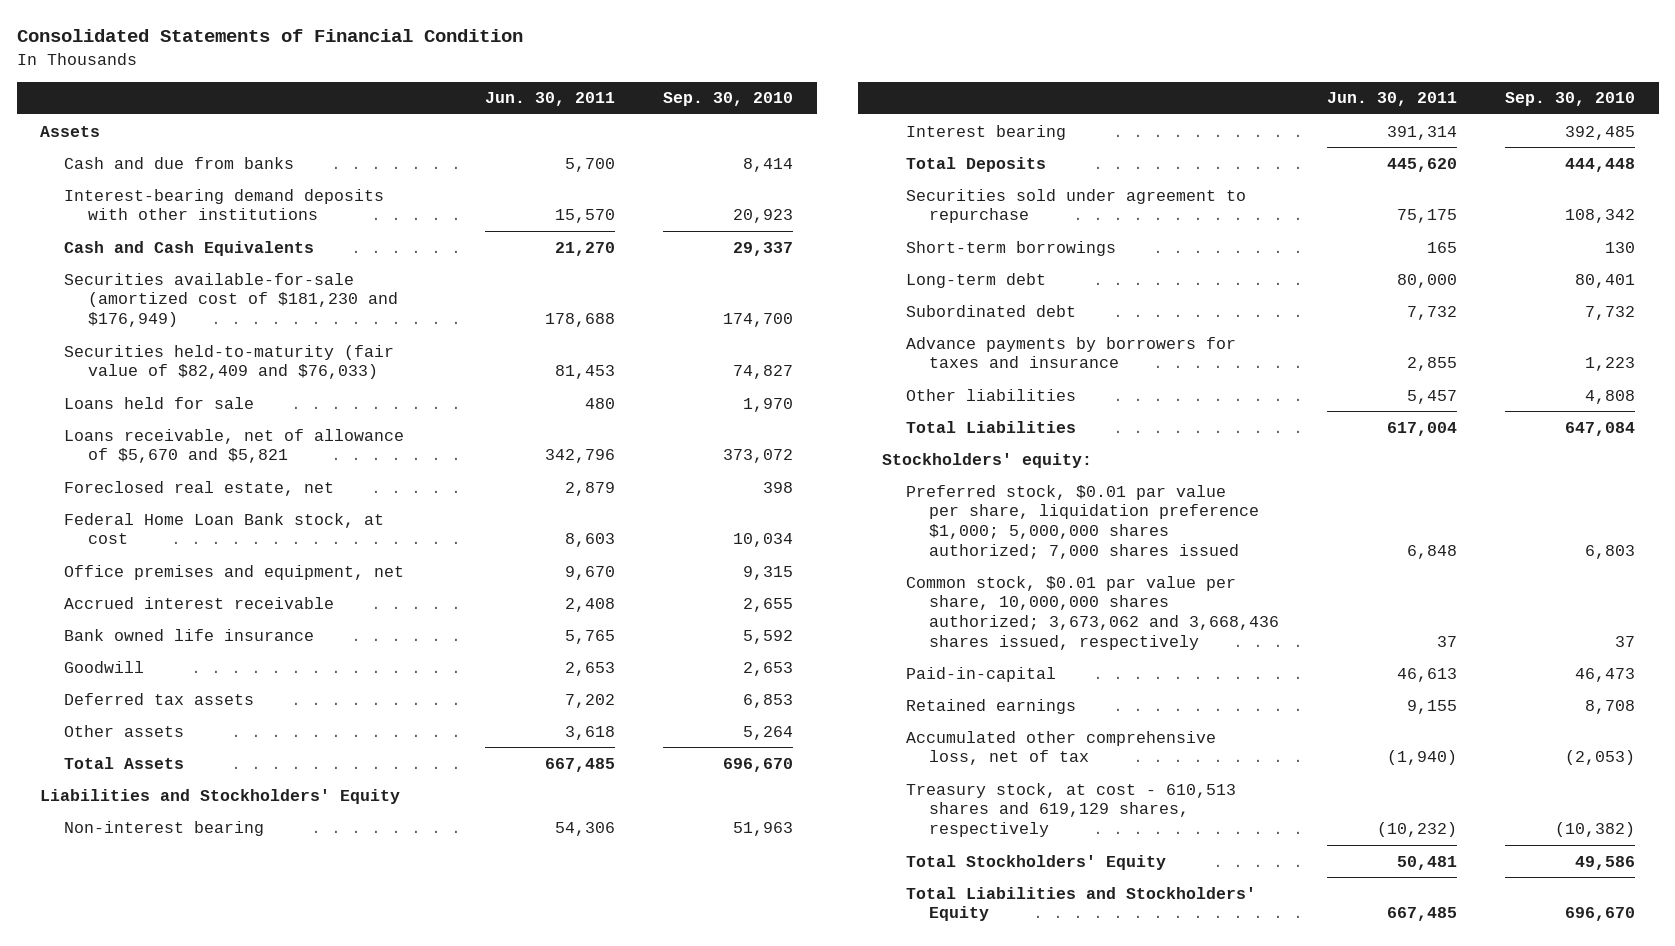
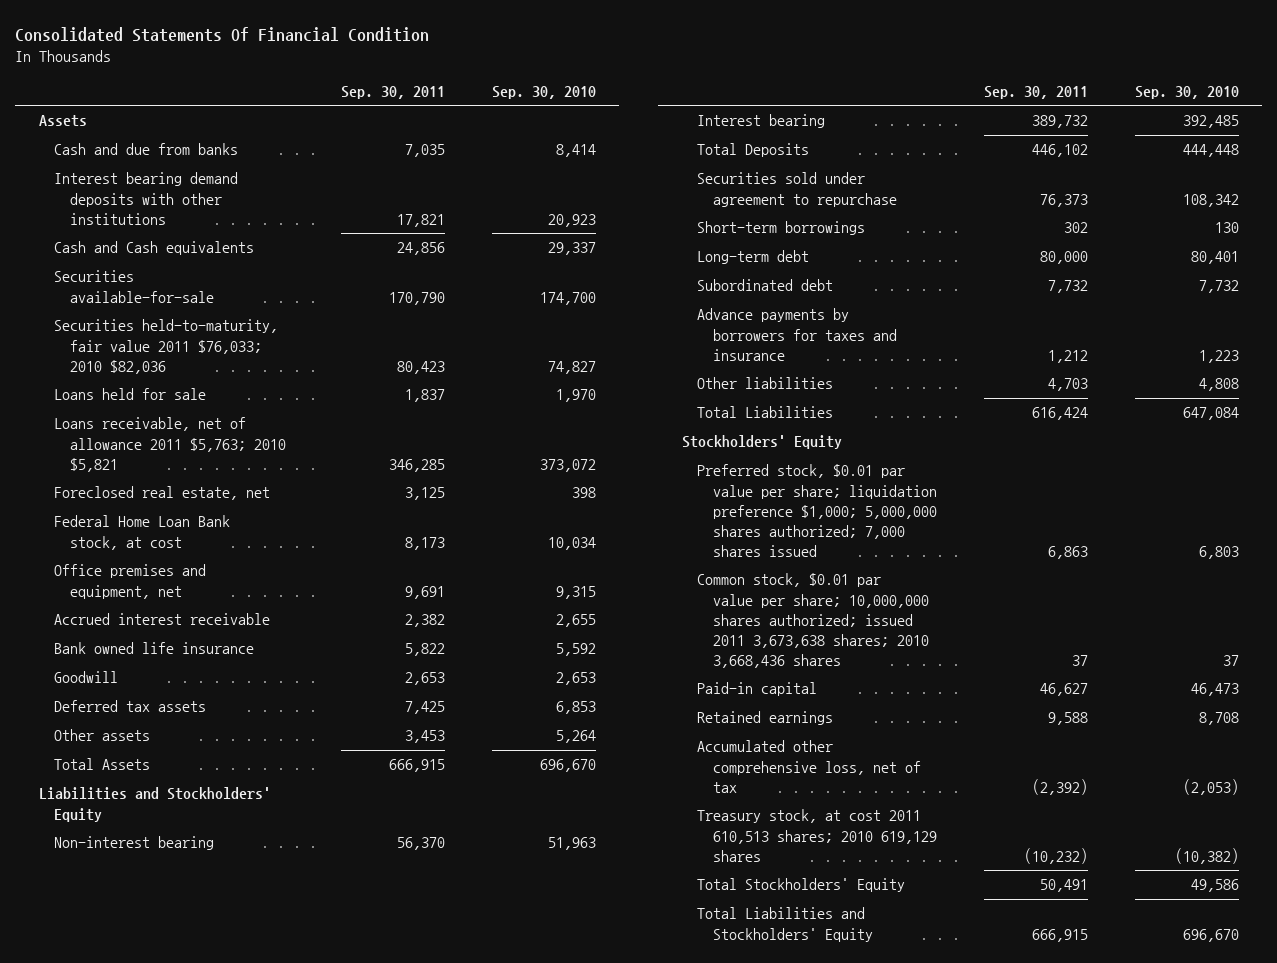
[16,29,523,43] Consolidated Statements of Financial Condition -> [15,26,430,42] Consolidated Statements Of Financial Condition
[485,92,616,107] Jun. 30, 2011 -> none
none -> [340,85,445,99] Sep. 30, 2011
[63,188,384,221] Interest-bearing demand deposits with other institutions -> [54,172,239,225] Interest bearing demand deposits with other institutions
[63,240,314,256] Cash and Cash Equivalents -> [54,241,255,256] Cash and Cash equivalents
[63,272,398,328] Securities available-for-sale (amortized cost of $181,230 and $176,949) -> [54,270,214,303] Securities available-for-sale
[63,344,394,380] Securities held-to-maturity (fair value of $82,409 and $76,033) -> [54,319,279,374] Securities held-to-maturity, fair value 2011 $76,033; 2010 $82,036
[63,428,404,464] Loans receivable, net of allowance of $5,670 and $5,821 -> [54,417,286,472] Loans receivable, net of allowance 2011 $5,763; 2010 $5,821
[882,452,1093,468] Stockholders' equity: -> [681,435,842,450] Stockholders' Equity
[905,484,1260,559] Preferred stock, $0.01 par value per share, liquidation preference $1,000; 5,000,000 shares authorized; 7,000 shares issued -> [697,464,937,558] Preferred stock, $0.01 par value per share; liquidation preference $1,000; 5,000,000 shares authorized; 7,000 shares issued
[905,575,1280,650] Common stock, $0.01 par value per share, 10,000,000 shares authorized; 3,673,062 and 3,668,436 shares issued, respectively -> [697,573,929,669] Common stock, $0.01 par value per share; 10,000,000 shares authorized; issued 2011 3,673,638 shares; 2010 3,668,436 shares
[905,666,1056,682] Paid-in-capital -> [697,682,818,697] Paid-in capital
[905,782,1236,838] Treasury stock, at cost - 610,513 shares and 619,129 shares, respectively -> [697,809,937,862] Treasury stock, at cost 2011 610,513 shares; 2010 619,129 shares

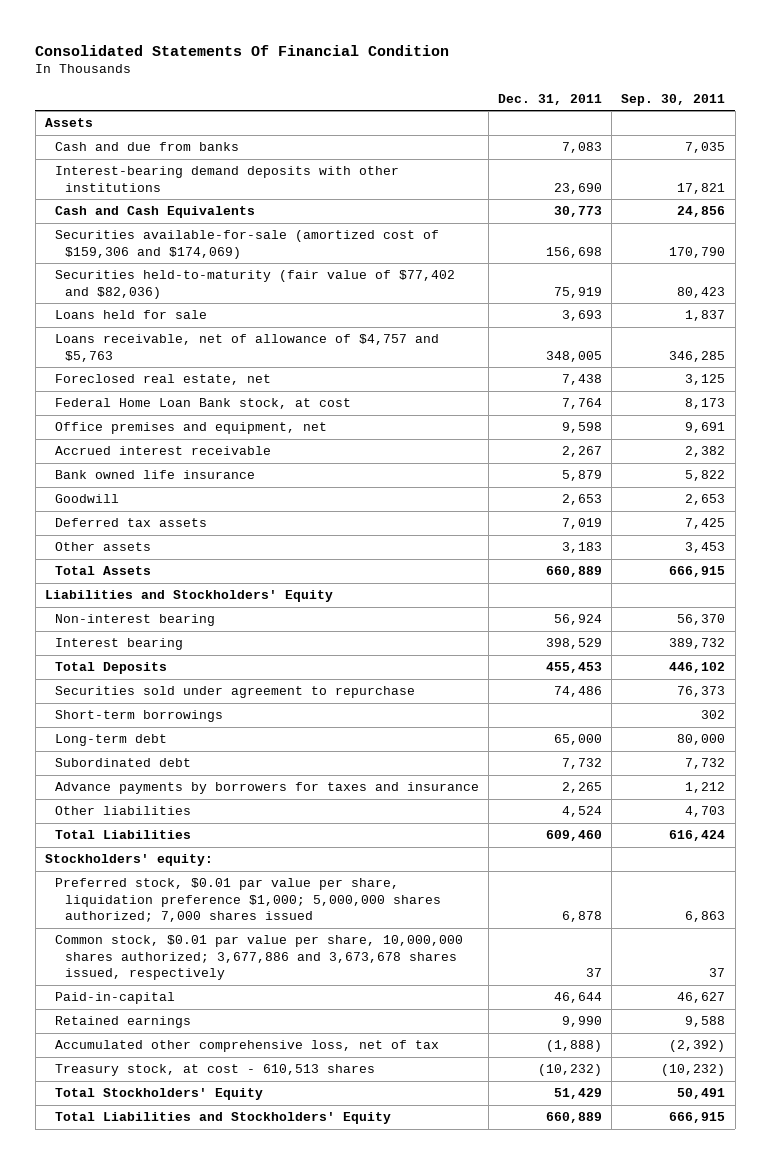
[491,85,596,99] Sep. 30, 2010 -> none
none -> [498,93,603,105] Dec. 31, 2011
[54,172,239,225] Interest bearing demand deposits with other institutions -> [54,166,399,192] Interest-bearing demand deposits with other institutions
[54,241,255,256] Cash and Cash equivalents -> [54,206,255,219] Cash and Cash Equivalents
[54,270,214,303] Securities available-for-sale -> [54,230,439,259] Securities available-for-sale (amortized cost of $159,306 and $174,069)
[54,319,279,374] Securities held-to-maturity, fair value 2011 $76,033; 2010 $82,036 -> [54,270,455,299] Securities held-to-maturity (fair value of $77,402 and $82,036)
[54,417,286,472] Loans receivable, net of allowance 2011 $5,763; 2010 $5,821 -> [54,334,439,362] Loans receivable, net of allowance of $4,757 and $5,763
[681,435,842,450] Stockholders' Equity -> [44,854,213,867] Stockholders' equity:
[697,464,937,558] Preferred stock, $0.01 par value per share; liquidation preference $1,000; 5,000,000 shares authorized; 7,000 shares issued -> [54,878,441,922] Preferred stock, $0.01 par value per share, liquidation preference $1,000; 5,000,000 shares authorized; 7,000 shares issued
[697,573,929,669] Common stock, $0.01 par value per share; 10,000,000 shares authorized; issued 2011 3,673,638 shares; 2010 3,668,436 shares -> [54,935,463,980] Common stock, $0.01 par value per share, 10,000,000 shares authorized; 3,677,886 and 3,673,678 shares issued, respectively
[697,682,818,697] Paid-in capital -> [54,992,175,1005] Paid-in-capital
[697,809,937,862] Treasury stock, at cost 2011 610,513 shares; 2010 619,129 shares -> [54,1064,375,1077] Treasury stock, at cost - 610,513 shares

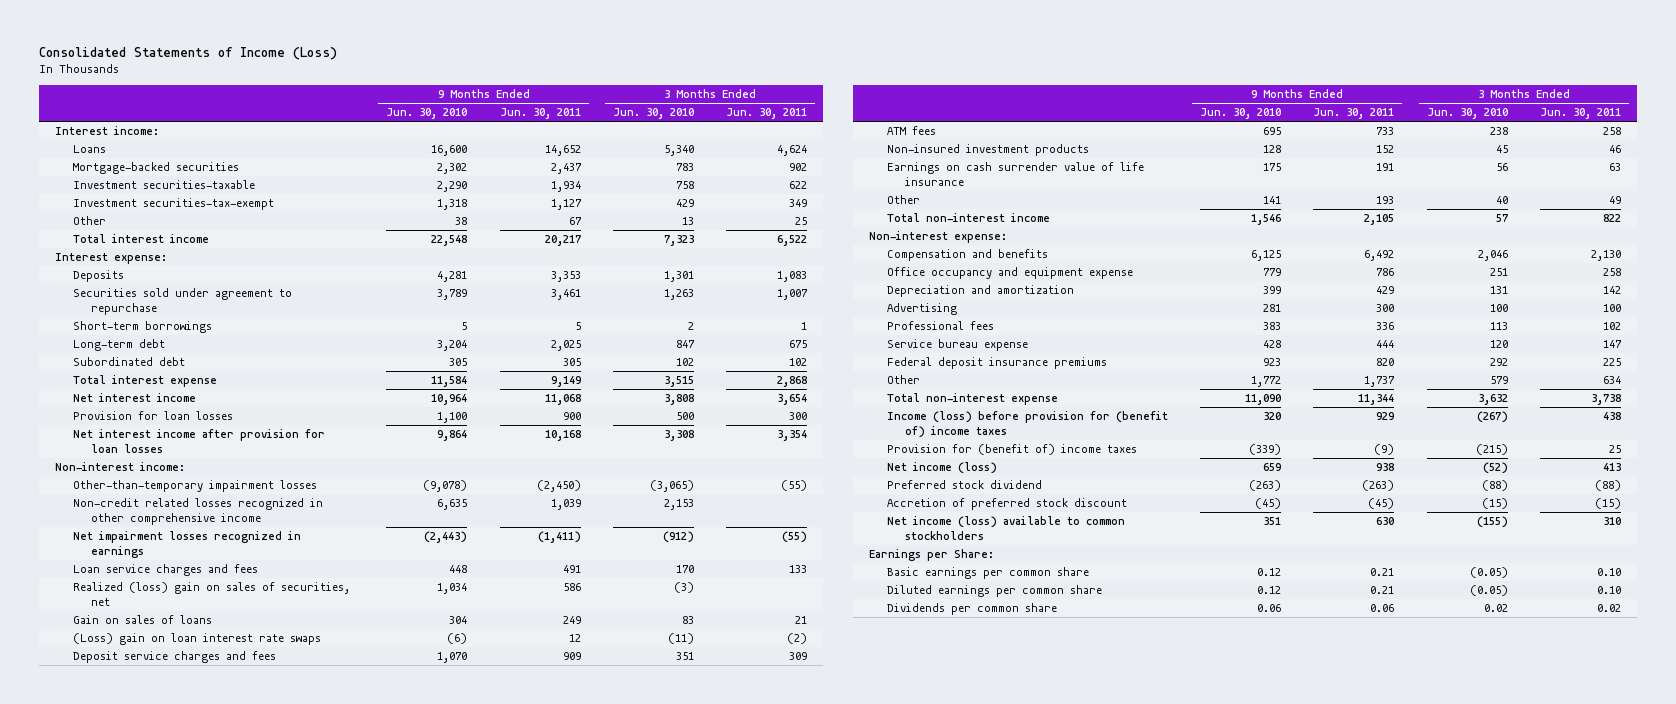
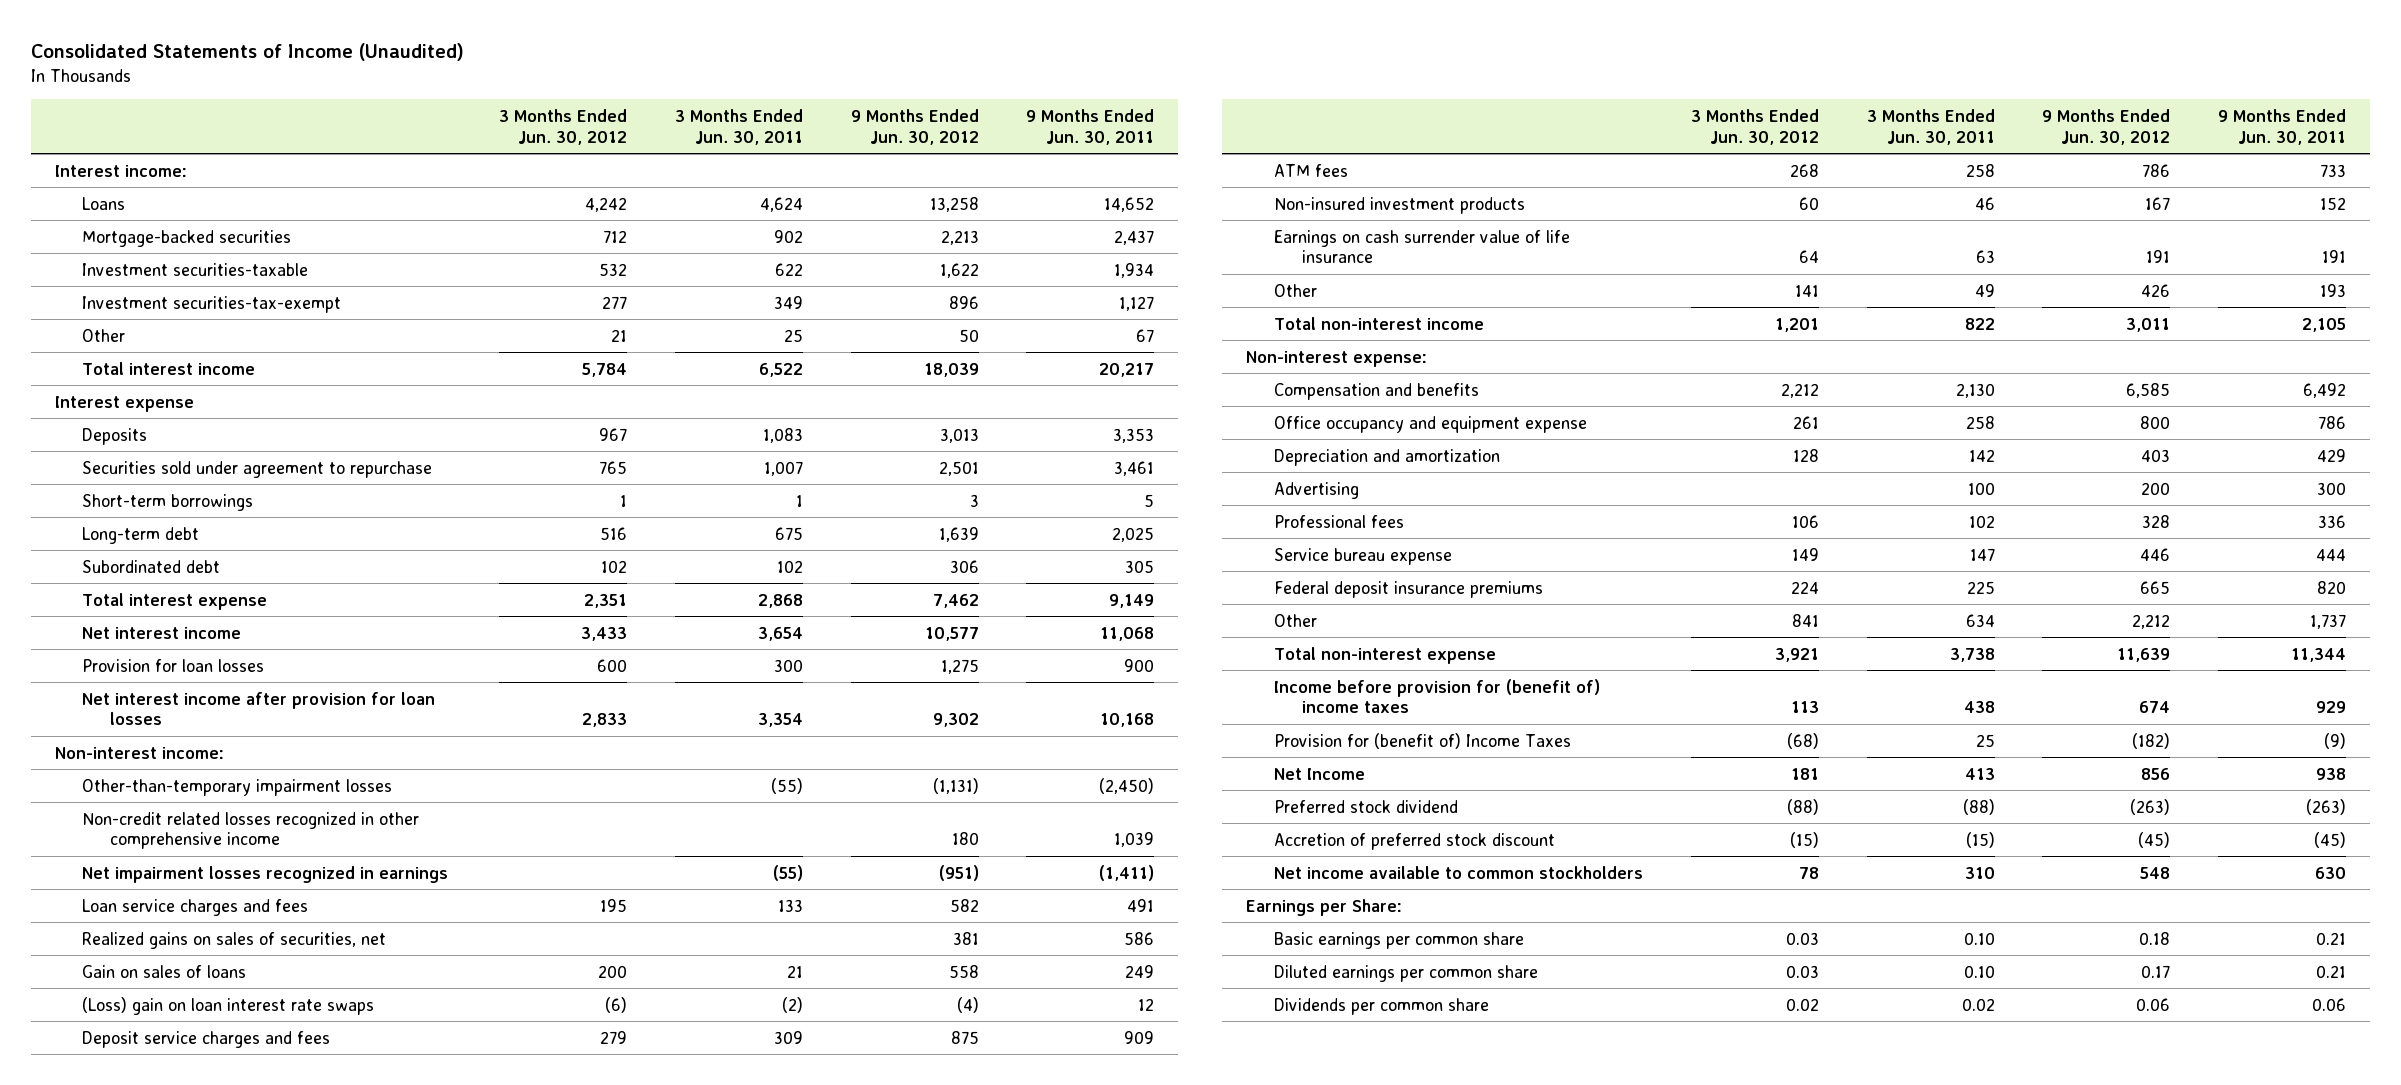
[39,47,338,61] Consolidated Statements of Income (Loss) -> [30,42,464,61] Consolidated Statements of Income (Unaudited)
[386,108,468,120] Jun. 30, 2010 -> none
[612,108,694,120] Jun. 30, 2010 -> none
none -> [499,108,628,145] 3 Months Ended Jun. 30, 2012
none -> [850,108,979,145] 9 Months Ended Jun. 30, 2012
[55,253,168,265] Interest expense: -> [54,395,194,412] Interest expense
[73,582,351,607] Realized (loss) gain on sales of securities, net -> [82,931,387,949] Realized gains on sales of securities, net
[886,411,1168,439] Income (loss) before provision for (benefit of) income taxes -> [1274,678,1601,714] Income before provision for (benefit of) income taxes
[886,444,1137,456] Provision for (benefit of) income taxes -> [1274,732,1572,749] Provision for (benefit of) Income Taxes
[886,462,997,475] Net income (loss) -> [1274,767,1366,780] Net Income
[886,516,1125,541] Net income (loss) available to common stockholders -> [1274,865,1644,879] Net income available to common stockholders

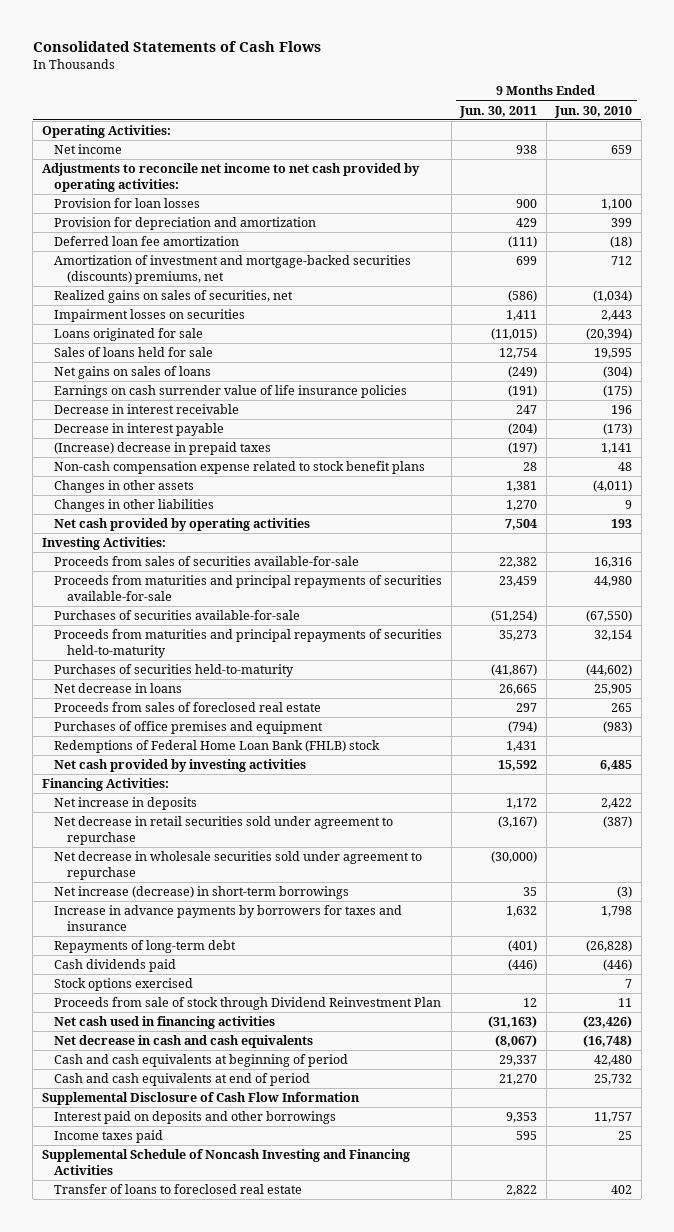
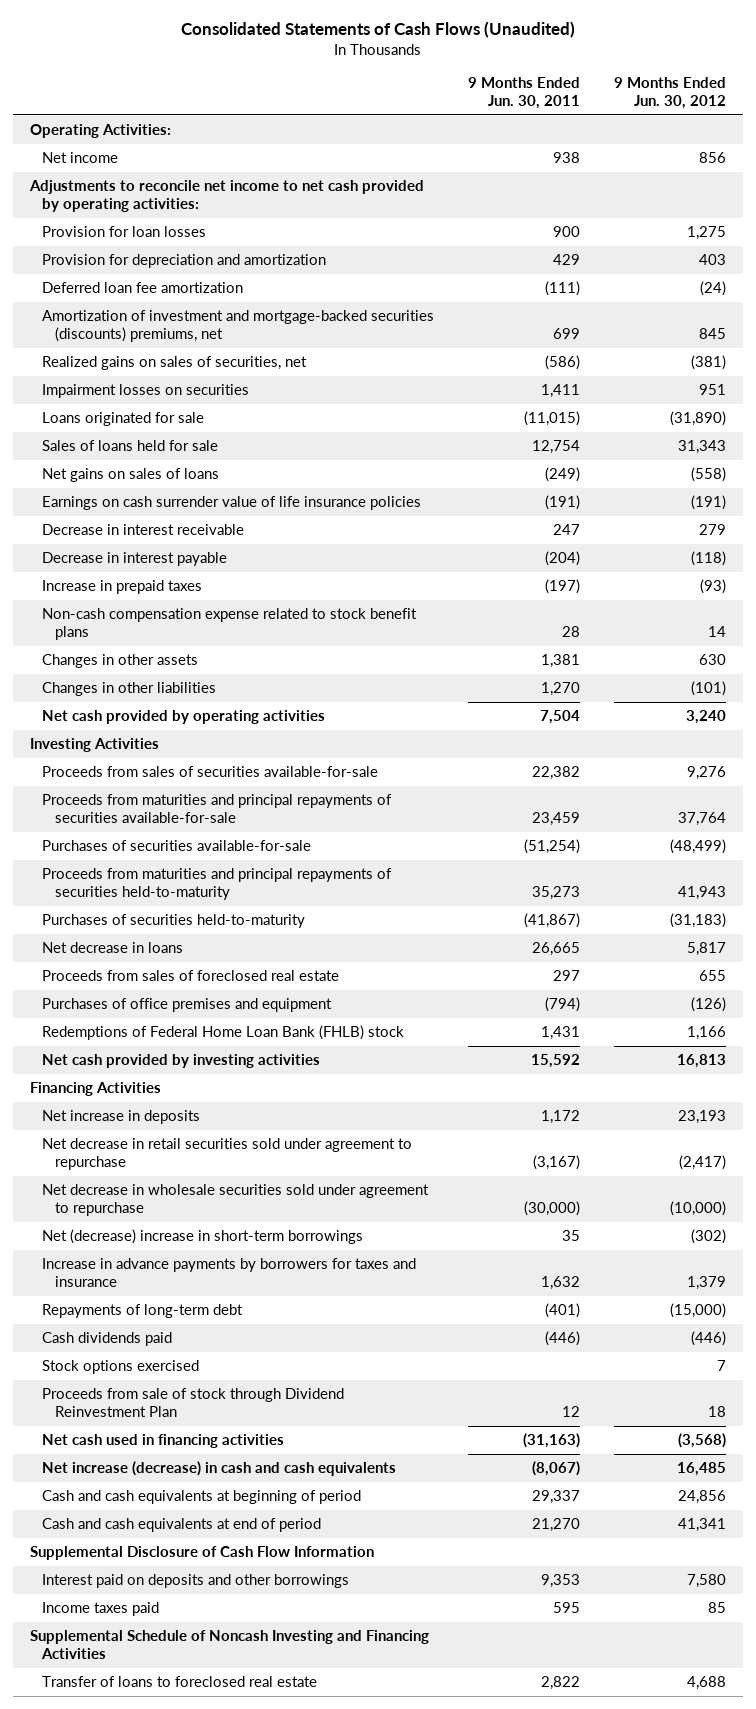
[32,40,321,52] Consolidated Statements of Cash Flows -> [180,21,575,39] Consolidated Statements of Cash Flows (Unaudited)
[554,105,633,118] Jun. 30, 2010 -> none
none -> [613,77,726,110] 9 Months Ended Jun. 30, 2012
[54,442,272,456] (Increase) decrease in prepaid taxes -> [42,579,203,594] Increase in prepaid taxes
[41,537,166,551] Investing Activities: -> [29,737,159,752] Investing Activities
[41,778,169,792] Financing Activities: -> [29,1081,161,1096] Financing Activities
[54,886,350,900] Net increase (decrease) in short-term borrowings -> [42,1228,364,1244] Net (decrease) increase in short-term borrowings
[54,1035,314,1049] Net decrease in cash and cash equivalents -> [42,1460,397,1476] Net increase (decrease) in cash and cash equivalents

